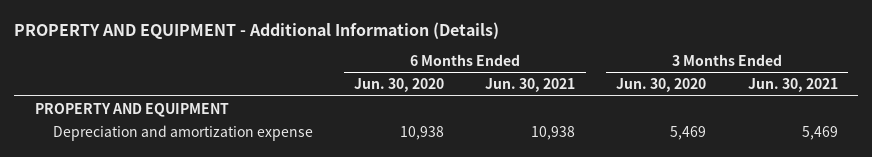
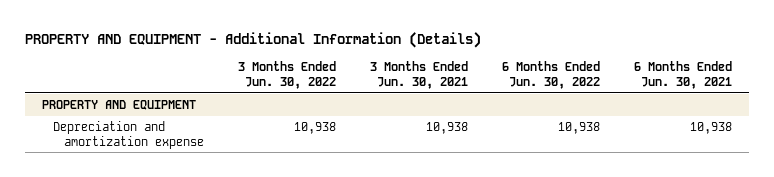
[354,78,445,93] Jun. 30, 2020 -> none
[616,78,707,93] Jun. 30, 2020 -> none
none -> [238,61,337,89] 3 Months Ended Jun. 30, 2022
none -> [502,61,601,89] 6 Months Ended Jun. 30, 2022
[801,125,838,140] 5,469 -> [426,122,469,135] 10,938

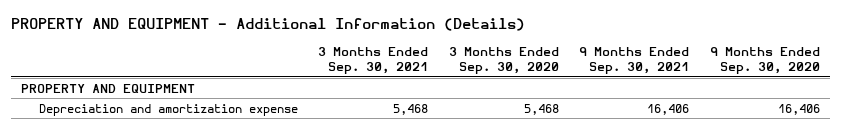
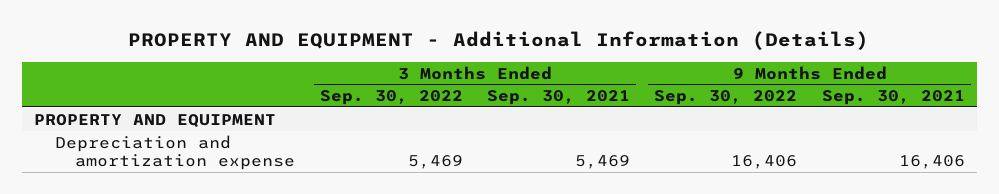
[448,47,559,75] 3 Months Ended Sep. 30, 2020 -> none
[710,47,821,75] 9 Months Ended Sep. 30, 2020 -> none
none -> [319,90,463,106] Sep. 30, 2022
none -> [654,90,798,106] Sep. 30, 2022
[393,103,429,115] 5,468 -> [574,154,630,169] 5,469

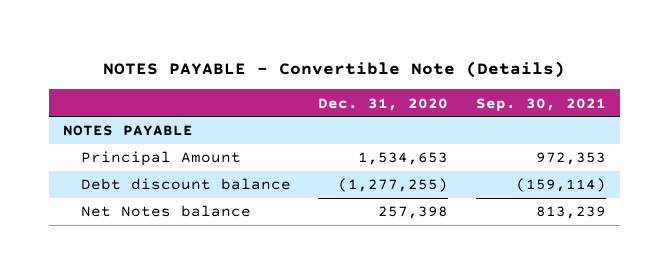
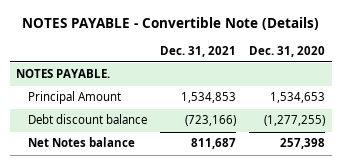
[475,97,606,112] Sep. 30, 2021 -> none
none -> [160,45,237,57] Dec. 31, 2021
[62,125,193,137] NOTES PAYABLE -> [16,69,111,79] NOTES PAYABLE.

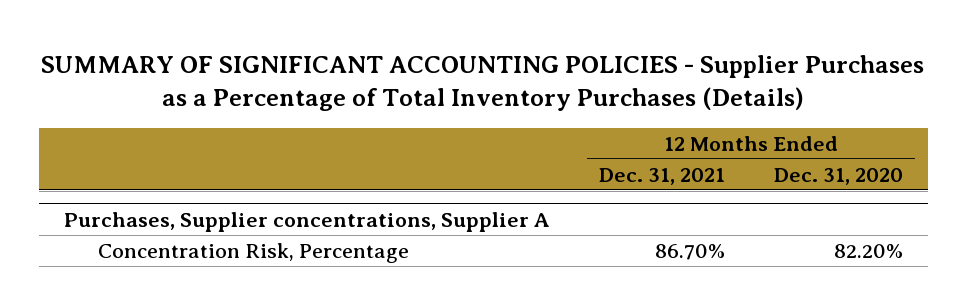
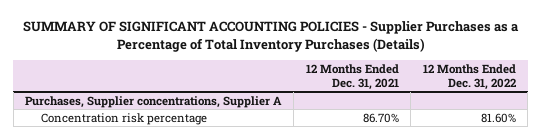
[774,167,904,185] Dec. 31, 2020 -> none
none -> [422,64,516,90] 12 Months Ended Dec. 31, 2022
[97,243,409,264] Concentration Risk, Percentage -> [40,112,207,125] Concentration risk percentage

